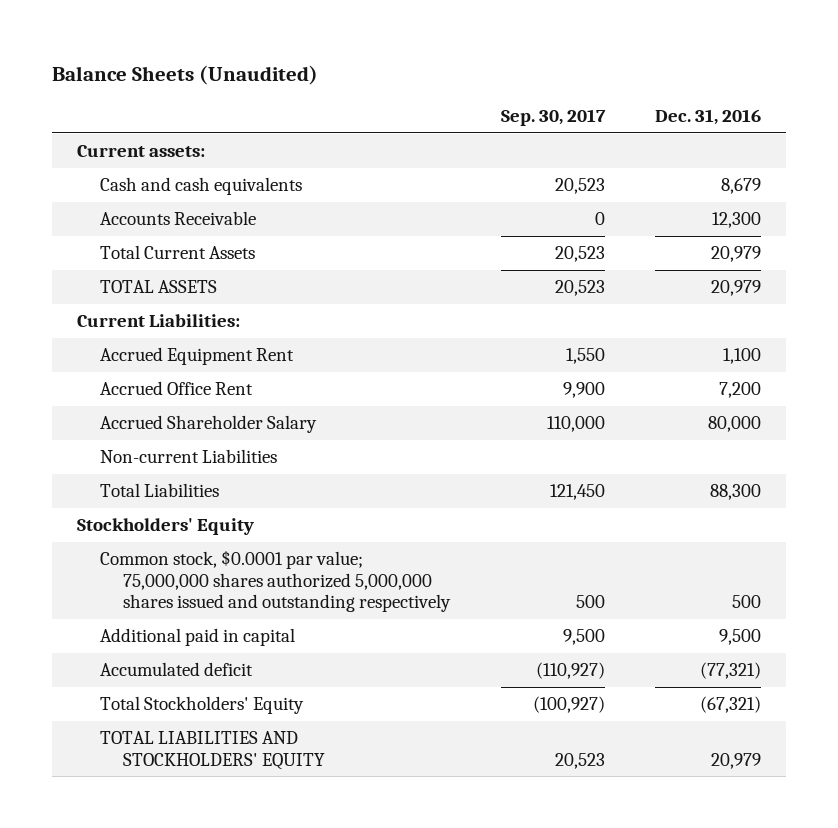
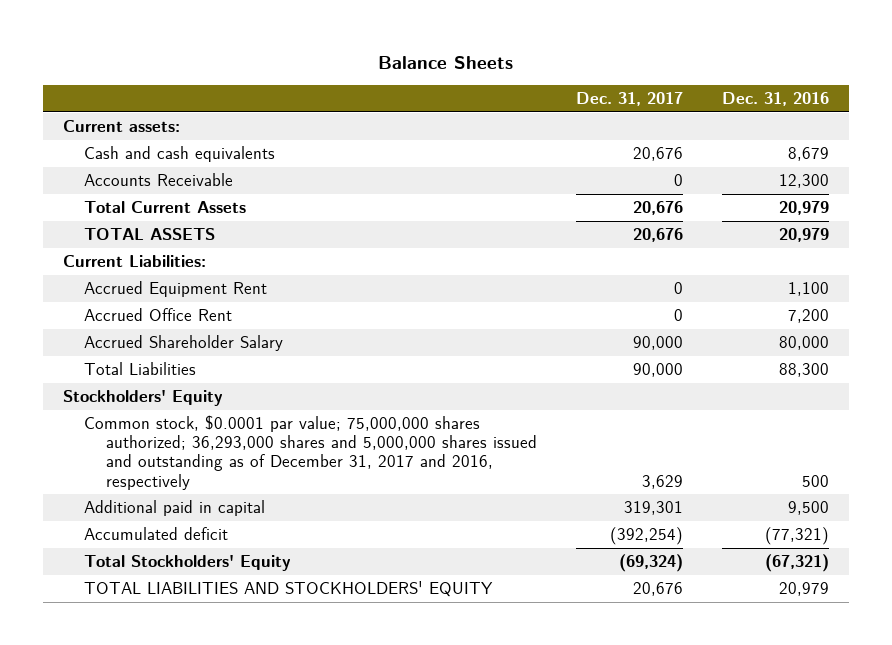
[52,64,319,85] Balance Sheets (Unaudited) -> [378,55,514,69] Balance Sheets
[500,109,606,127] Sep. 30, 2017 -> none
none -> [576,92,684,107] Dec. 31, 2017
[100,449,278,464] Non-current Liabilities -> none
[100,550,451,613] Common stock, $0.0001 par value; 75,000,000 shares authorized 5,000,000 shares issued and outstanding respectively -> [84,415,537,490] Common stock, $0.0001 par value; 75,000,000 shares authorized; 36,293,000 shares and 5,000,000 shares issued and outstanding as of December 31, 2017 and 2016, respectively

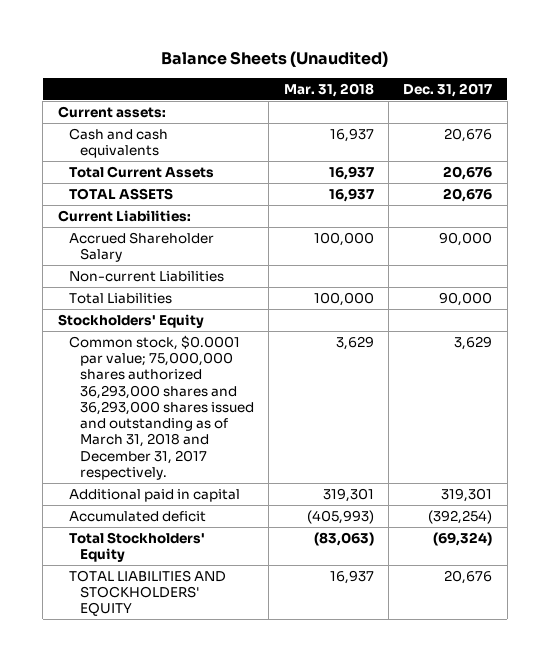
[378,55,514,69] Balance Sheets -> [161,51,389,68] Balance Sheets (Unaudited)
[722,92,830,107] Dec. 31, 2016 -> none
none -> [283,82,374,97] Mar. 31, 2018
[84,173,234,187] Accounts Receivable -> none
[84,281,268,298] Accrued Equipment Rent -> none
[84,308,233,322] Accrued Office Rent -> none
none -> [68,270,224,282] Non-current Liabilities
[84,415,537,490] Common stock, $0.0001 par value; 75,000,000 shares authorized; 36,293,000 shares and 5,000,000 shares issued and outstanding as of December 31, 2017 and 2016, respectively -> [68,334,255,480] Common stock, $0.0001 par value; 75,000,000 shares authorized 36,293,000 shares and 36,293,000 shares issued and outstanding as of March 31, 2018 and December 31, 2017 respectively.

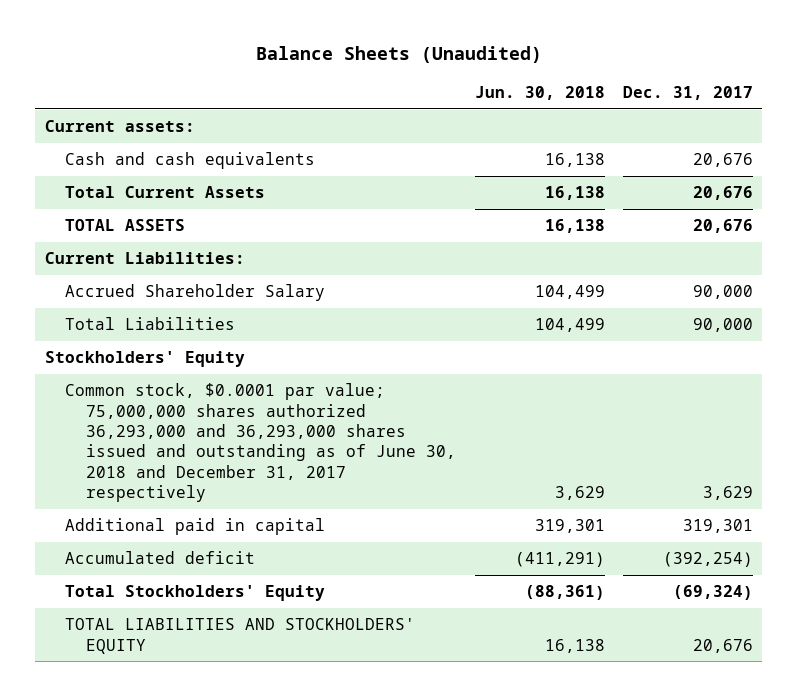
[283,82,374,97] Mar. 31, 2018 -> none
none -> [474,85,605,100] Jun. 30, 2018
[68,270,224,282] Non-current Liabilities -> none
[68,334,255,480] Common stock, $0.0001 par value; 75,000,000 shares authorized 36,293,000 shares and 36,293,000 shares issued and outstanding as of March 31, 2018 and December 31, 2017 respectively. -> [65,383,457,503] Common stock, $0.0001 par value; 75,000,000 shares authorized 36,293,000 and 36,293,000 shares issued and outstanding as of June 30, 2018 and December 31, 2017 respectively

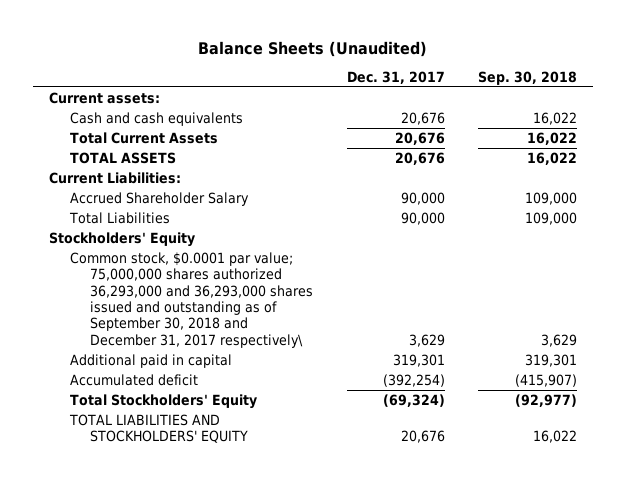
[474,85,605,100] Jun. 30, 2018 -> none
none -> [477,70,577,85] Sep. 30, 2018
[65,383,457,503] Common stock, $0.0001 par value; 75,000,000 shares authorized 36,293,000 and 36,293,000 shares issued and outstanding as of June 30, 2018 and December 31, 2017 respectively -> [69,251,314,348] Common stock, $0.0001 par value; 75,000,000 shares authorized 36,293,000 and 36,293,000 shares issued and outstanding as of September 30, 2018 and December 31, 2017 respectively\

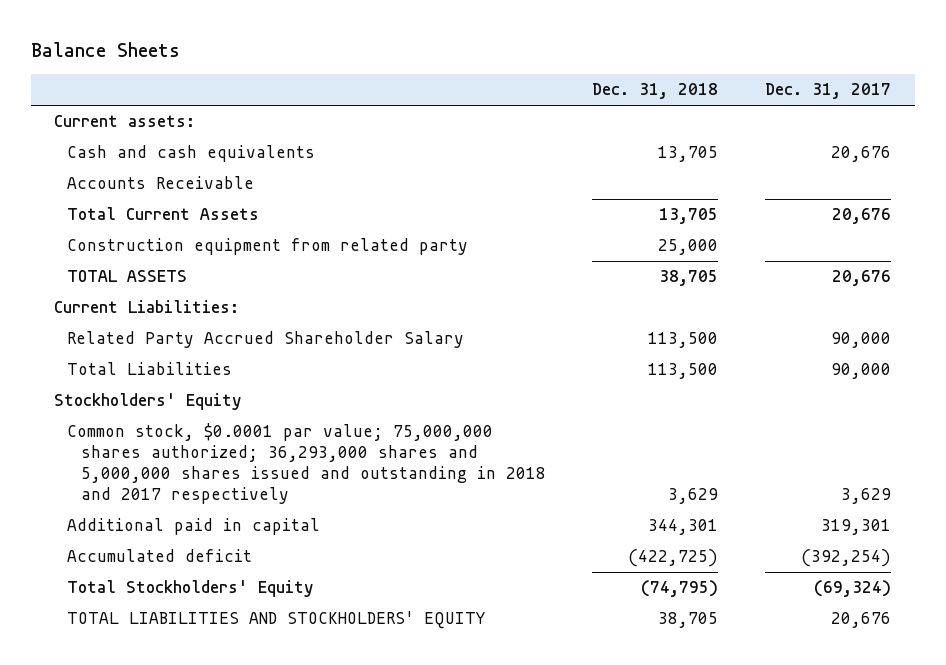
[197,40,427,57] Balance Sheets (Unaudited) -> [30,42,180,58] Balance Sheets
[477,70,577,85] Sep. 30, 2018 -> none
none -> [592,83,719,100] Dec. 31, 2018
none -> [67,176,255,190] Accounts Receivable
none -> [67,238,469,256] Construction equipment from related party
[69,191,249,206] Accrued Shareholder Salary -> [67,331,465,349] Related Party Accrued Shareholder Salary
[69,251,314,348] Common stock, $0.0001 par value; 75,000,000 shares authorized 36,293,000 and 36,293,000 shares issued and outstanding as of September 30, 2018 and December 31, 2017 respectively\ -> [67,423,546,505] Common stock, $0.0001 par value; 75,000,000 shares authorized; 36,293,000 shares and 5,000,000 shares issued and outstanding in 2018 and 2017 respectively

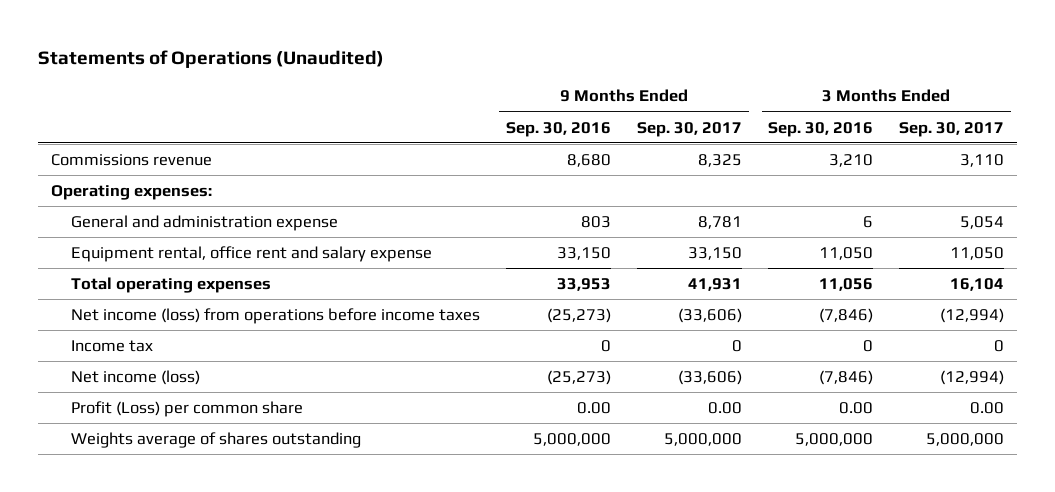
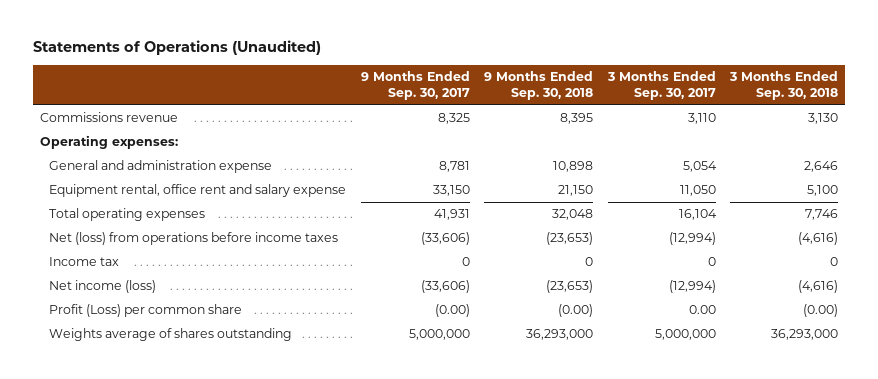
[505,121,611,137] Sep. 30, 2016 -> none
[768,121,874,137] Sep. 30, 2016 -> none
none -> [484,71,594,100] 9 Months Ended Sep. 30, 2018
none -> [729,71,839,100] 3 Months Ended Sep. 30, 2018
[70,308,480,325] Net income (loss) from operations before income taxes -> [49,232,339,246] Net (loss) from operations before income taxes
[708,402,743,415] 0.00 -> [434,304,470,318] (0.00)

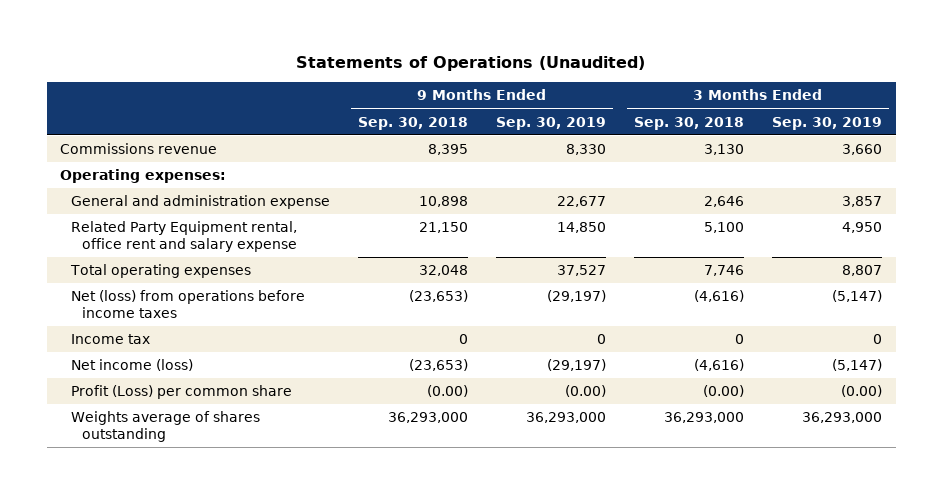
[360,71,470,100] 9 Months Ended Sep. 30, 2017 -> none
[606,71,716,100] 3 Months Ended Sep. 30, 2017 -> none
none -> [495,116,606,130] Sep. 30, 2019
none -> [771,116,882,130] Sep. 30, 2019
[49,184,347,198] Equipment rental, office rent and salary expense -> [71,221,298,252] Related Party Equipment rental, office rent and salary expense

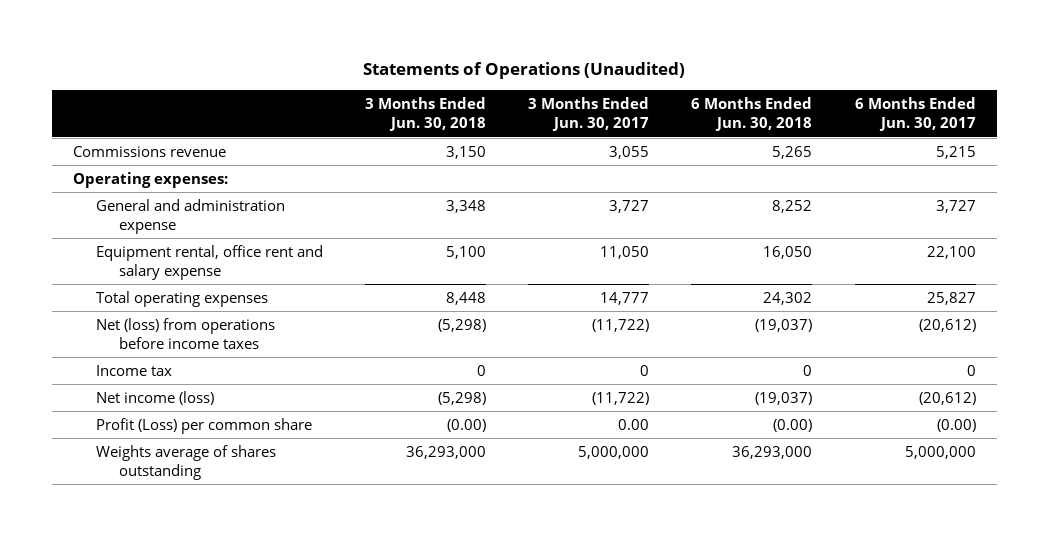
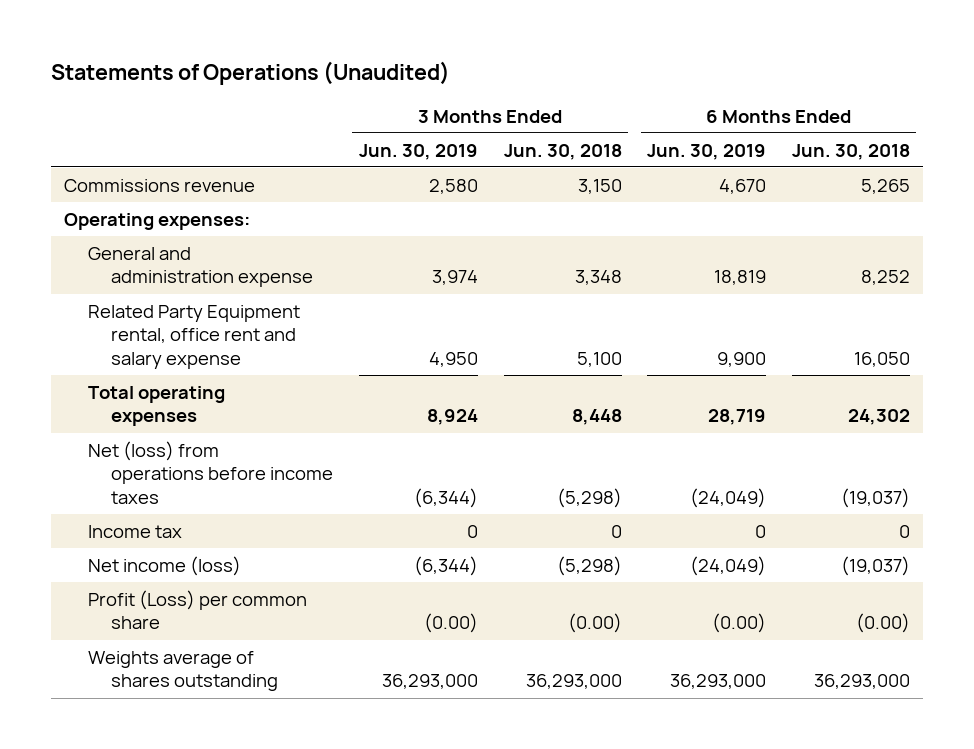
[528,97,650,132] 3 Months Ended Jun. 30, 2017 -> none
[854,97,976,132] 6 Months Ended Jun. 30, 2017 -> none
none -> [358,143,478,160] Jun. 30, 2019
none -> [647,143,767,160] Jun. 30, 2019
[95,245,323,280] Equipment rental, office rent and salary expense -> [87,304,300,369] Related Party Equipment rental, office rent and salary expense

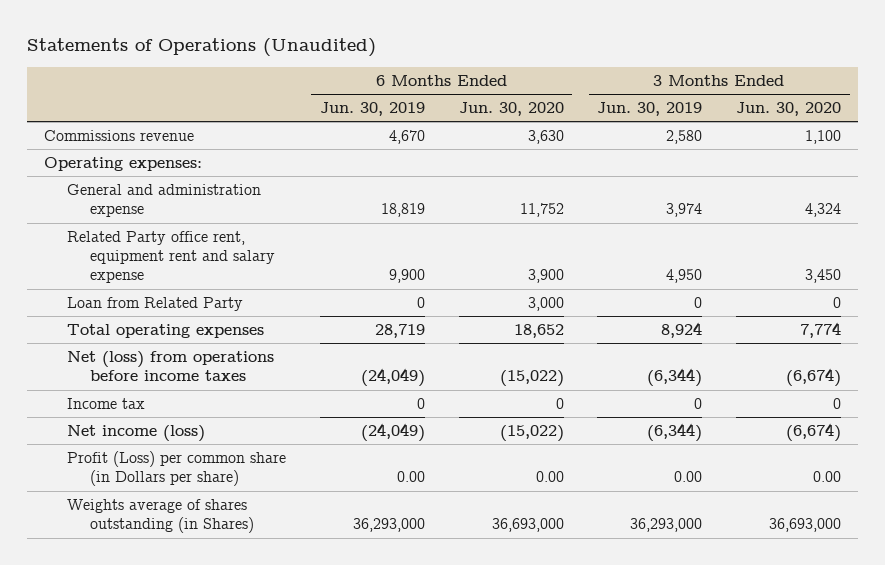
[503,143,622,160] Jun. 30, 2018 -> none
[792,143,911,160] Jun. 30, 2018 -> none
none -> [458,102,564,117] Jun. 30, 2020
none -> [736,102,842,117] Jun. 30, 2020
[87,304,300,369] Related Party Equipment rental, office rent and salary expense -> [66,231,275,284] Related Party office rent, equipment rent and salary expense
none -> [66,297,243,312] Loan from Related Party
[87,589,307,630] Profit (Loss) per common share -> [66,451,286,487] Profit (Loss) per common share (in Dollars per share)
[423,613,478,634] (0.00) -> [674,471,703,483] 0.00
[712,613,767,634] (0.00) -> [396,471,425,483] 0.00
[87,650,279,692] Weights average of shares outstanding -> [66,499,254,534] Weights average of shares outstanding (in Shares)

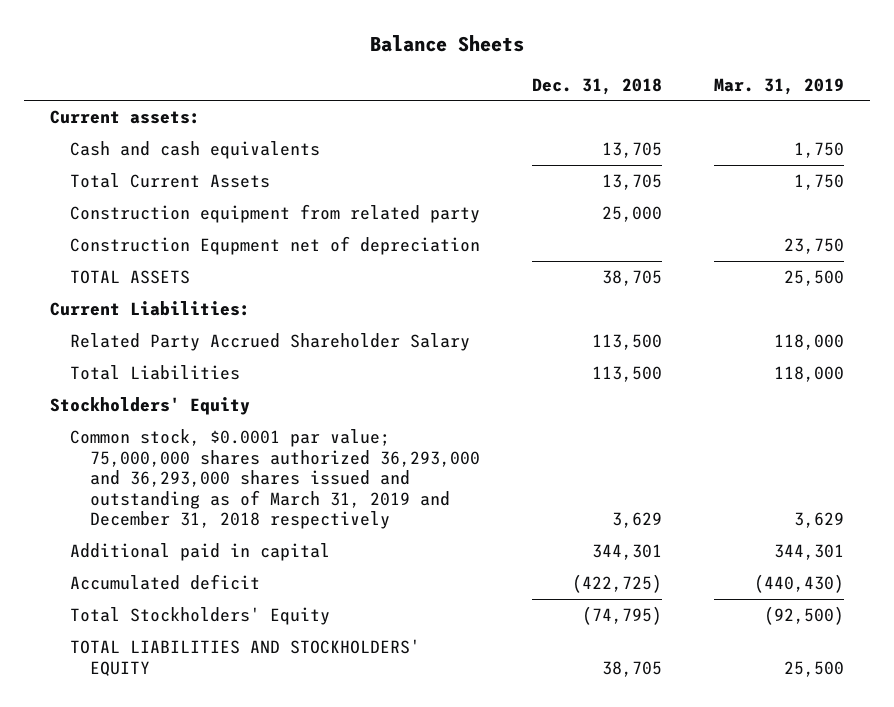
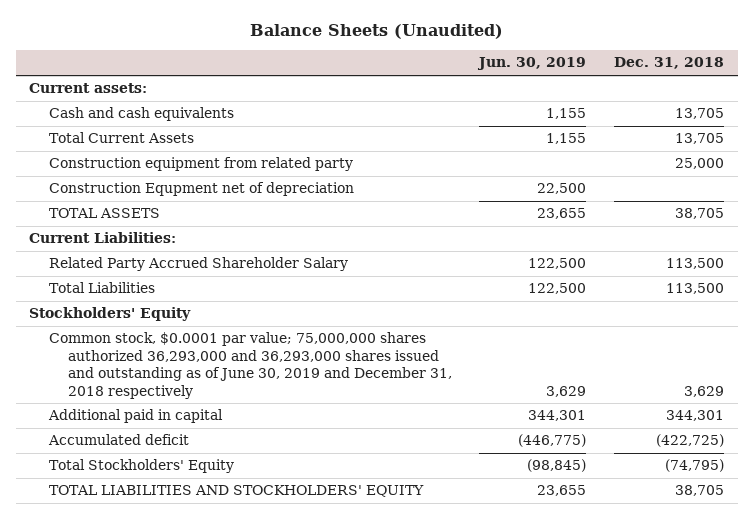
[369,34,524,52] Balance Sheets -> [249,24,503,40] Balance Sheets (Unaudited)
[714,77,845,95] Mar. 31, 2019 -> none
none -> [477,57,587,71] Jun. 30, 2019
[69,429,480,530] Common stock, $0.0001 par value; 75,000,000 shares authorized 36,293,000 and 36,293,000 shares issued and outstanding as of March 31, 2019 and December 31, 2018 respectively -> [48,332,452,399] Common stock, $0.0001 par value; 75,000,000 shares authorized 36,293,000 and 36,293,000 shares issued and outstanding as of June 30, 2019 and December 31, 2018 respectively

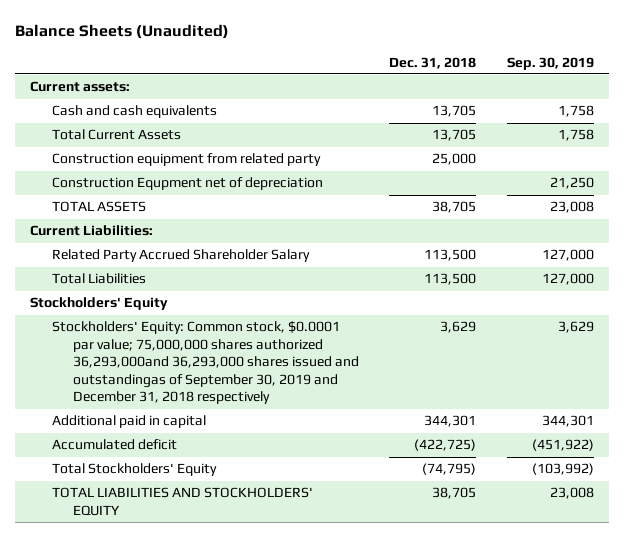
[477,57,587,71] Jun. 30, 2019 -> none
none -> [506,56,594,70] Sep. 30, 2019
[48,332,452,399] Common stock, $0.0001 par value; 75,000,000 shares authorized 36,293,000 and 36,293,000 shares issued and outstanding as of June 30, 2019 and December 31, 2018 respectively -> [51,321,360,405] Stockholders' Equity: Common stock, $0.0001 par value; 75,000,000 shares authorized 36,293,000and 36,293,000 shares issued and outstandingas of September 30, 2019 and December 31, 2018 respectively

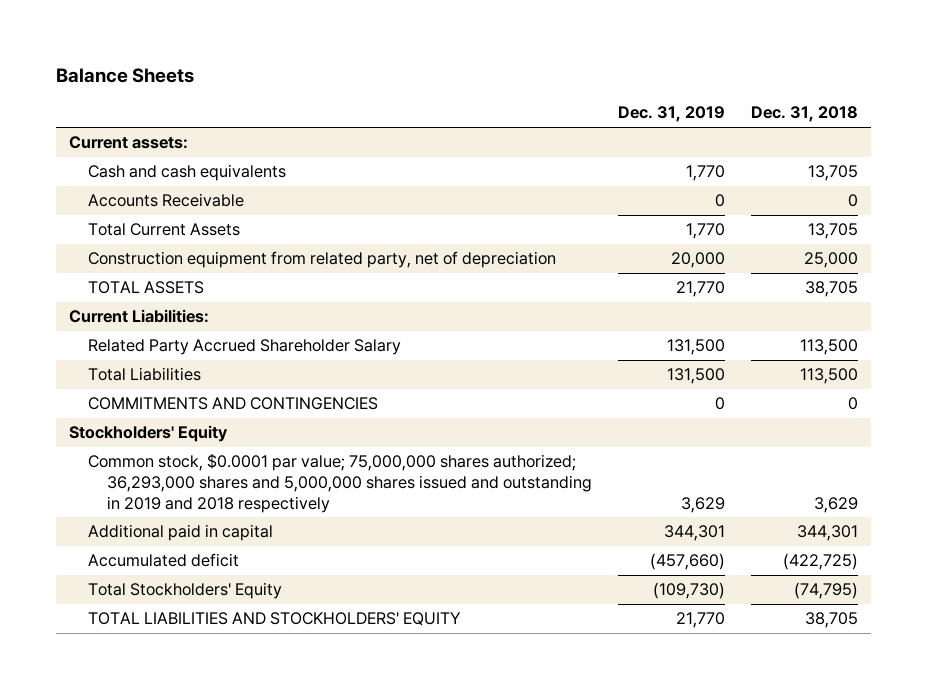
[15,24,230,40] Balance Sheets (Unaudited) -> [56,67,195,83] Balance Sheets
[506,56,594,70] Sep. 30, 2019 -> none
none -> [618,106,726,123] Dec. 31, 2019
none -> [88,193,245,208] Accounts Receivable
[51,177,323,191] Construction Equpment net of depreciation -> none
[51,153,321,167] Construction equipment from related party -> [88,251,557,269] Construction equipment from related party, net of depreciation
none -> [88,397,379,411] COMMITMENTS AND CONTINGENCIES
[51,321,360,405] Stockholders' Equity: Common stock, $0.0001 par value; 75,000,000 shares authorized 36,293,000and 36,293,000 shares issued and outstandingas of September 30, 2019 and December 31, 2018 respectively -> [88,453,593,513] Common stock, $0.0001 par value; 75,000,000 shares authorized; 36,293,000 shares and 5,000,000 shares issued and outstanding in 2019 and 2018 respectively

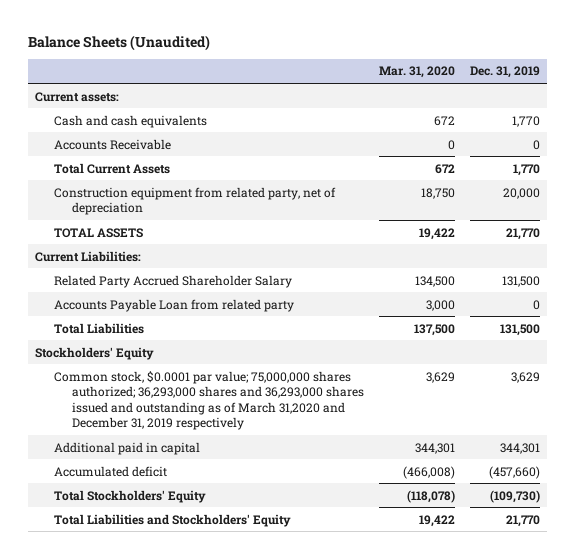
[56,67,195,83] Balance Sheets -> [27,34,210,51] Balance Sheets (Unaudited)
[751,106,859,123] Dec. 31, 2018 -> none
none -> [379,66,456,79] Mar. 31, 2020
none -> [53,298,294,312] Accounts Payable Loan from related party
[88,397,379,411] COMMITMENTS AND CONTINGENCIES -> none
[88,453,593,513] Common stock, $0.0001 par value; 75,000,000 shares authorized; 36,293,000 shares and 5,000,000 shares issued and outstanding in 2019 and 2018 respectively -> [53,370,365,431] Common stock, $0.0001 par value; 75,000,000 shares authorized; 36,293,000 shares and 36,293,000 shares issued and outstanding as of March 31,2020 and December 31, 2019 respectively
[88,612,462,627] TOTAL LIABILITIES AND STOCKHOLDERS' EQUITY -> [53,513,291,527] Total Liabilities and Stockholders' Equity

